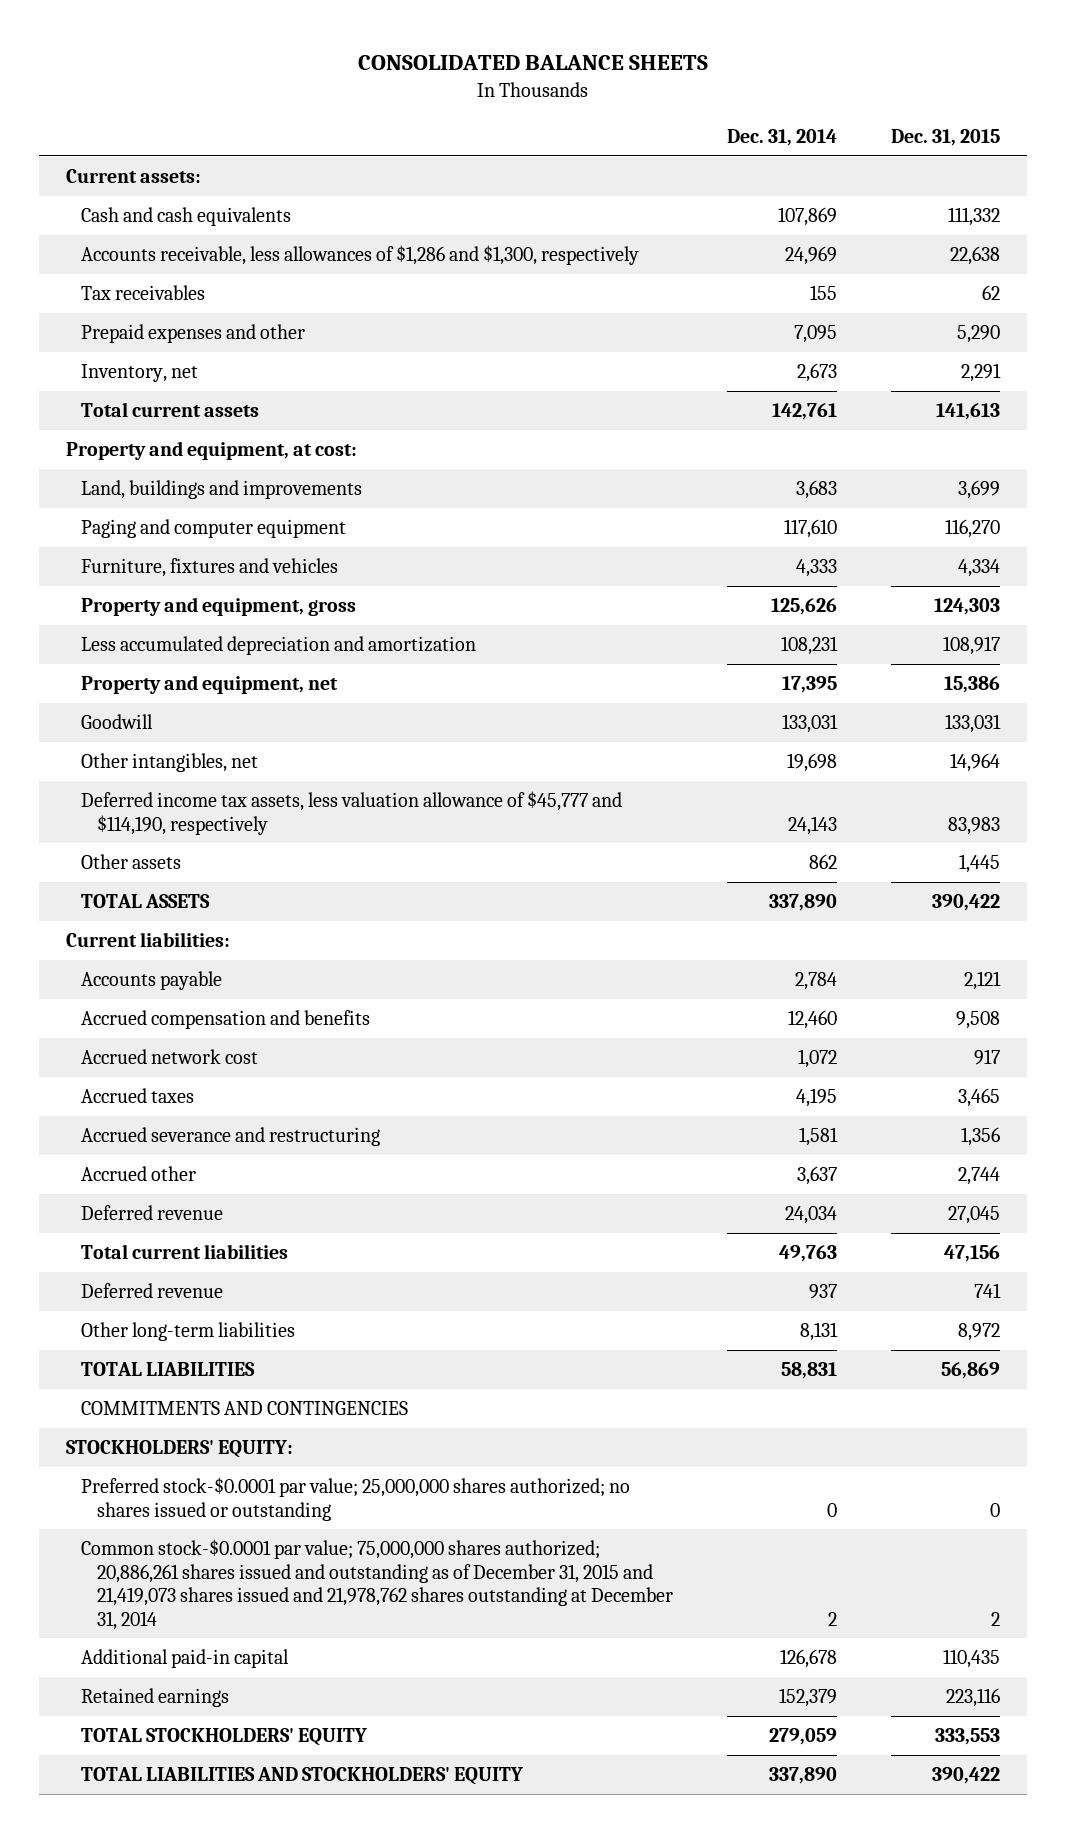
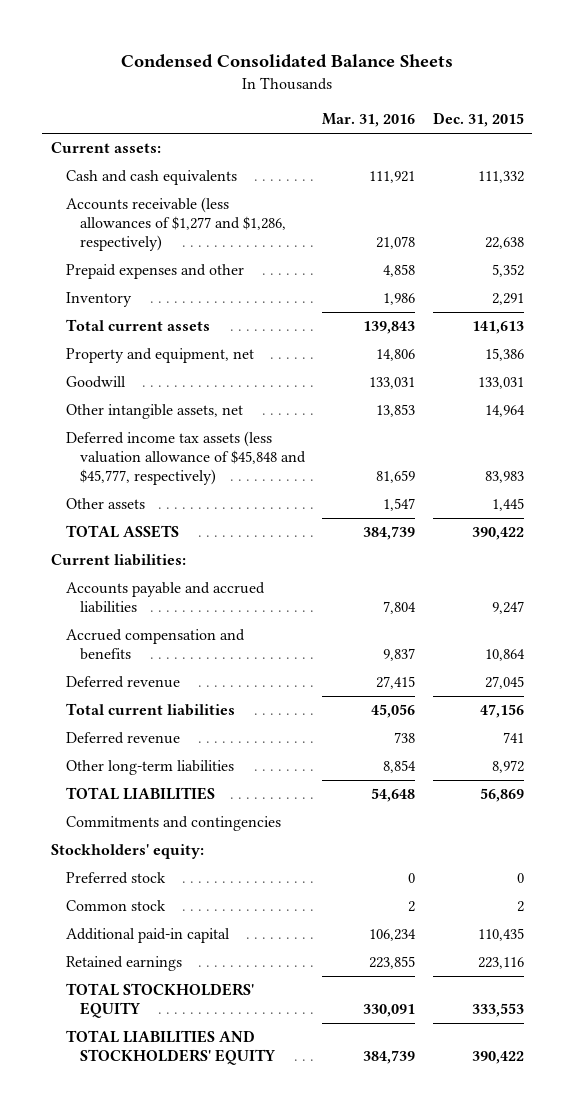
[357,54,708,70] CONSOLIDATED BALANCE SHEETS -> [121,54,454,69] Condensed Consolidated Balance Sheets
[726,129,837,147] Dec. 31, 2014 -> none
none -> [322,113,416,128] Mar. 31, 2016
[81,285,206,301] Tax receivables -> none
[81,245,640,266] Accounts receivable, less allowances of $1,286 and $1,300, respectively -> [65,197,287,252] Accounts receivable (less allowances of $1,277 and $1,286, respectively)
[956,325,1000,344] 5,290 -> [491,264,524,278] 5,352
[81,364,199,383] Inventory, net -> [65,292,132,308] Inventory
[65,441,357,461] Property and equipment, at cost: -> none
[81,480,363,500] Land, buildings and improvements -> none
[81,519,347,539] Paging and computer equipment -> none
[81,558,339,578] Furniture, fixtures and vehicles -> none
[81,597,357,617] Property and equipment, gross -> none
[81,636,477,656] Less accumulated depreciation and amortization -> none
[81,753,259,773] Other intangibles, net -> [65,404,243,420] Other intangible assets, net
[81,791,623,835] Deferred income tax assets, less valuation allowance of $45,777 and $114,190, respectively -> [65,431,307,486] Deferred income tax assets (less valuation allowance of $45,848 and $45,777, respectively)
[81,971,223,991] Accounts payable -> none
[81,1049,259,1065] Accrued network cost -> none
[81,1088,195,1104] Accrued taxes -> none
[81,1127,381,1147] Accrued severance and restructuring -> none
[81,1166,197,1182] Accrued other -> none
none -> [65,582,265,614] Accounts payable and accrued liabilities
[955,1011,1000,1030] 9,508 -> [484,649,525,662] 10,864
[81,1401,409,1416] COMMITMENTS AND CONTINGENCIES -> [65,816,281,832] Commitments and contingencies
[65,1440,293,1459] STOCKHOLDERS' EQUITY: -> [51,844,205,860] Stockholders' equity:
[81,1477,631,1521] Preferred stock-$0.0001 par value; 25,000,000 shares authorized; no shares issued or outstanding -> [65,872,166,885] Preferred stock
[81,1539,673,1631] Common stock-$0.0001 par value; 75,000,000 shares authorized; 20,886,261 shares issued and outstanding as of December 31, 2015 and 21,419,073 shares issued and 21,978,762 shares outstanding at December 31, 2014 -> [65,900,166,912] Common stock

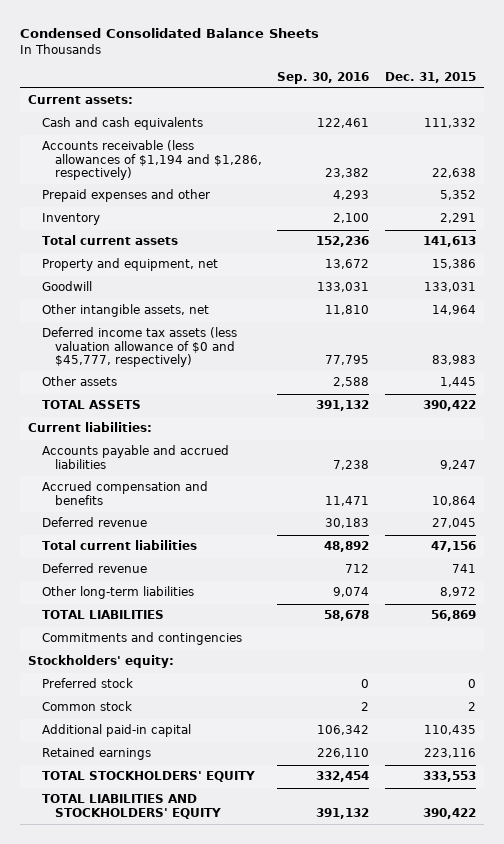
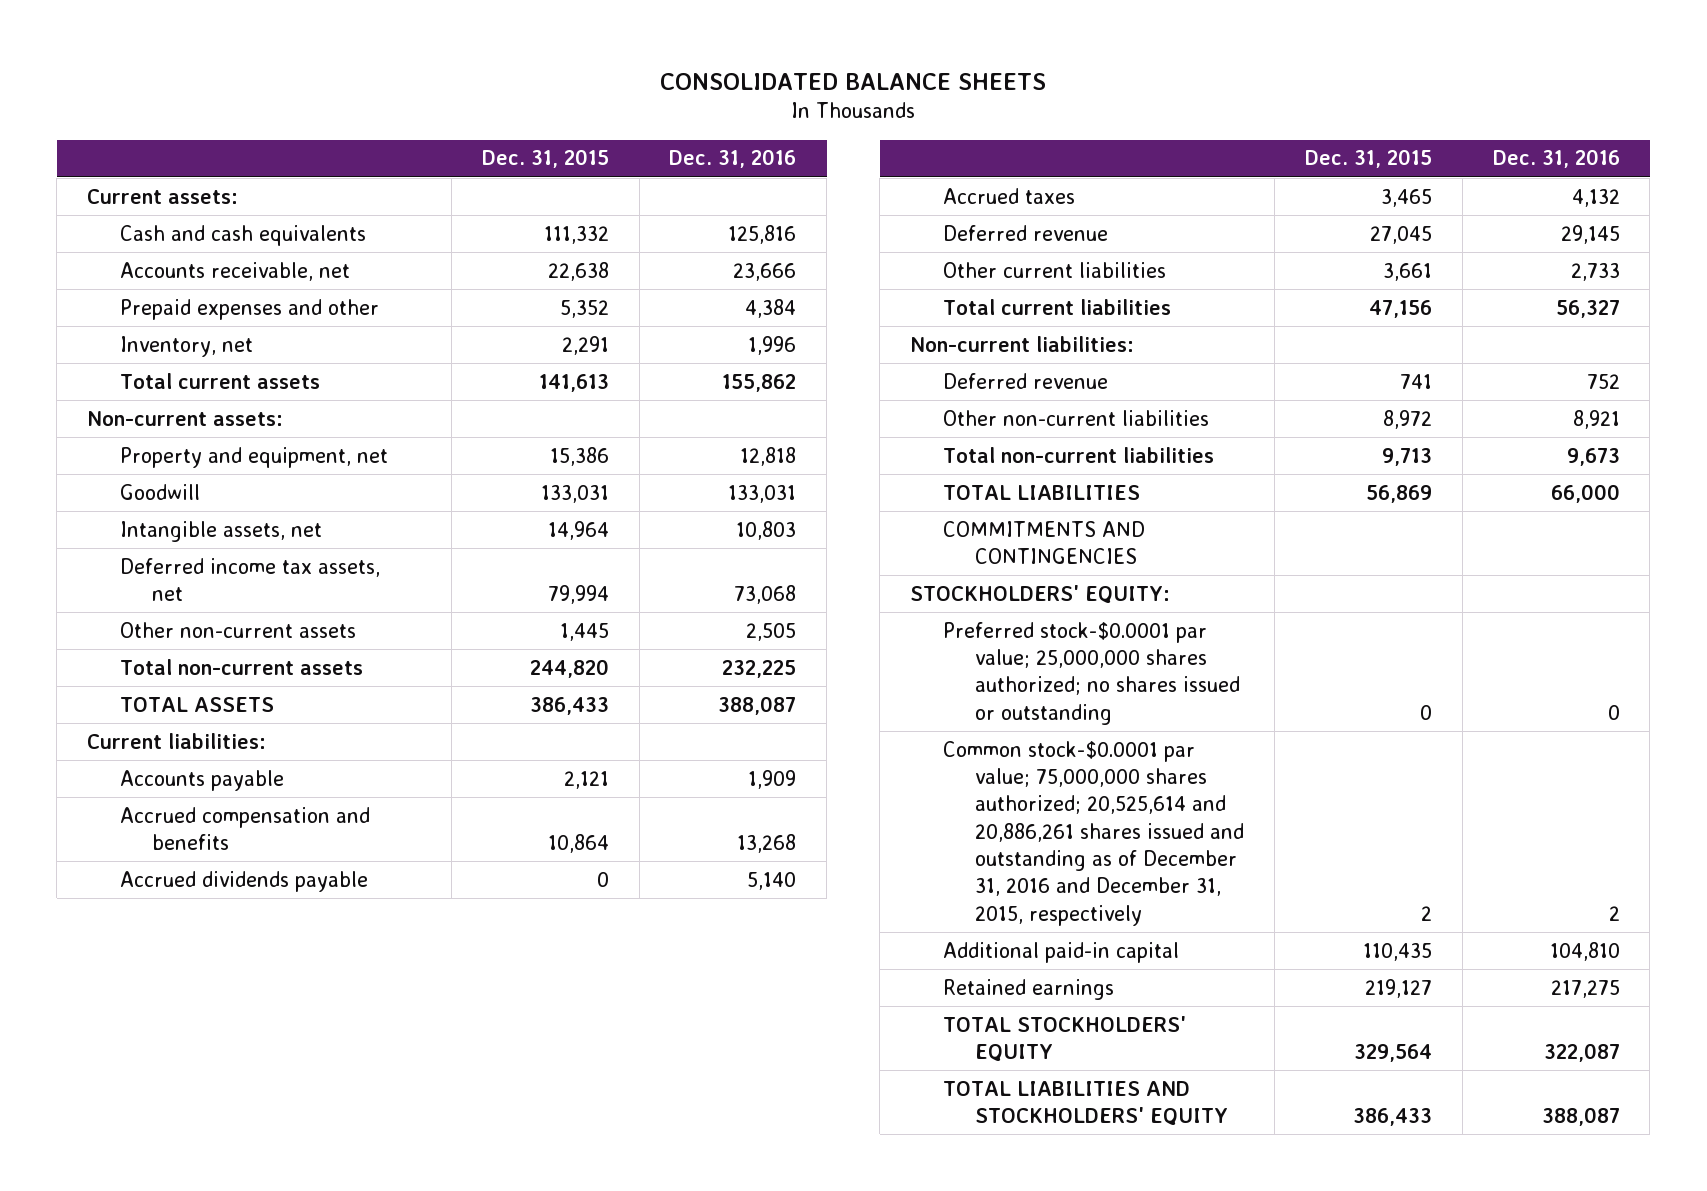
[20,28,320,39] Condensed Consolidated Balance Sheets -> [660,72,1047,90] CONSOLIDATED BALANCE SHEETS
[277,71,370,84] Sep. 30, 2016 -> none
none -> [669,149,797,169] Dec. 31, 2016
[41,140,262,181] Accounts receivable (less allowances of $1,194 and $1,286, respectively) -> [119,261,350,281] Accounts receivable, net
[41,213,100,226] Inventory -> [119,335,253,357] Inventory, net
none -> [87,410,284,426] Non-current assets:
[41,327,237,368] Deferred income tax assets (less valuation allowance of $0 and $45,777, respectively) -> none
[41,304,209,318] Other intangible assets, net -> [119,520,322,542] Intangible assets, net
none -> [119,557,380,602] Deferred income tax assets, net
[41,376,117,387] Other assets -> [119,621,356,638] Other non-current assets
none -> [119,658,363,675] Total non-current assets
[423,400,477,412] 390,422 -> [529,696,609,715] 386,433
[41,445,229,469] Accounts payable and accrued liabilities -> none
none -> [119,769,284,791] Accounts payable
none -> [119,870,368,892] Accrued dividends payable
none -> [942,187,1075,204] Accrued taxes
none -> [942,261,1166,278] Other current liabilities
none -> [910,335,1135,352] Non-current liabilities:
[41,586,194,600] Other long-term liabilities -> [942,409,1209,426] Other non-current liabilities
none -> [942,446,1214,463] Total non-current liabilities
[41,632,242,646] Commitments and contingencies -> [942,520,1145,565] COMMITMENTS AND CONTINGENCIES
[28,655,175,669] Stockholders' equity: -> [910,584,1171,604] STOCKHOLDERS' EQUITY:
[41,678,133,689] Preferred stock -> [942,621,1241,725] Preferred stock-$0.0001 par value; 25,000,000 shares authorized; no shares issued or outstanding
[41,701,132,712] Common stock -> [942,740,1245,926] Common stock-$0.0001 par value; 75,000,000 shares authorized; 20,525,614 and 20,886,261 shares issued and outstanding as of December 31, 2016 and December 31, 2015, respectively
[424,748,477,759] 223,116 -> [1364,978,1432,998] 219,127
[423,771,477,783] 333,553 -> [1353,1044,1432,1063] 329,564
[423,807,477,819] 390,422 -> [1352,1108,1432,1127] 386,433

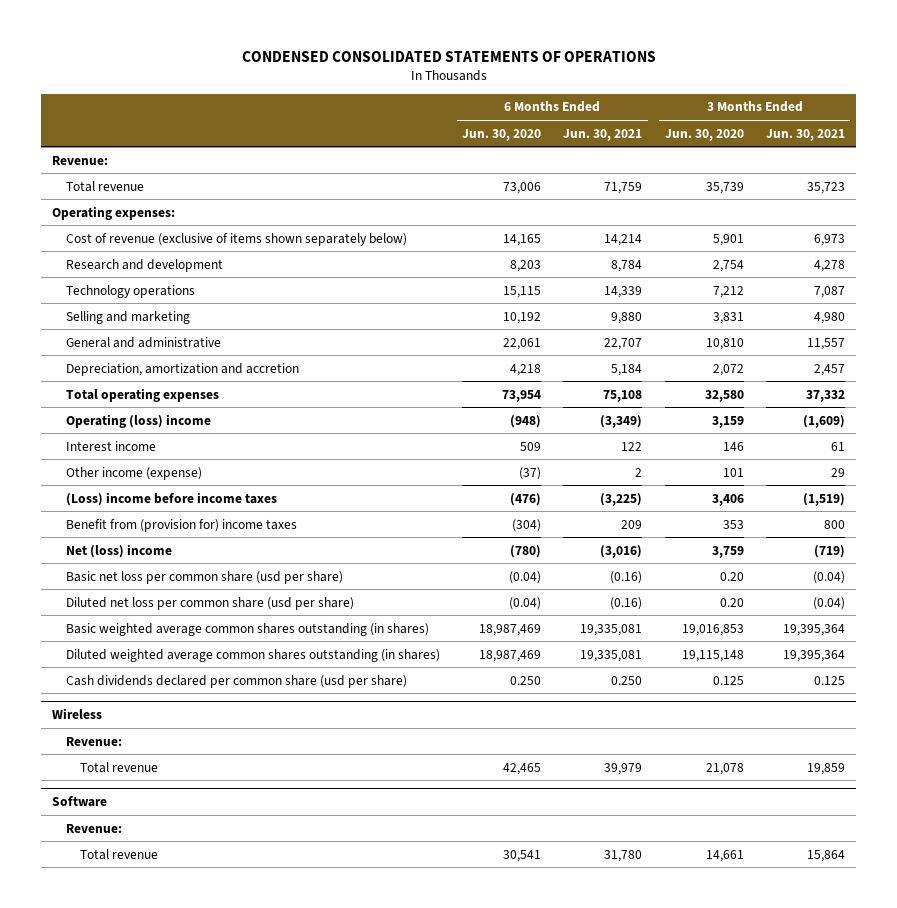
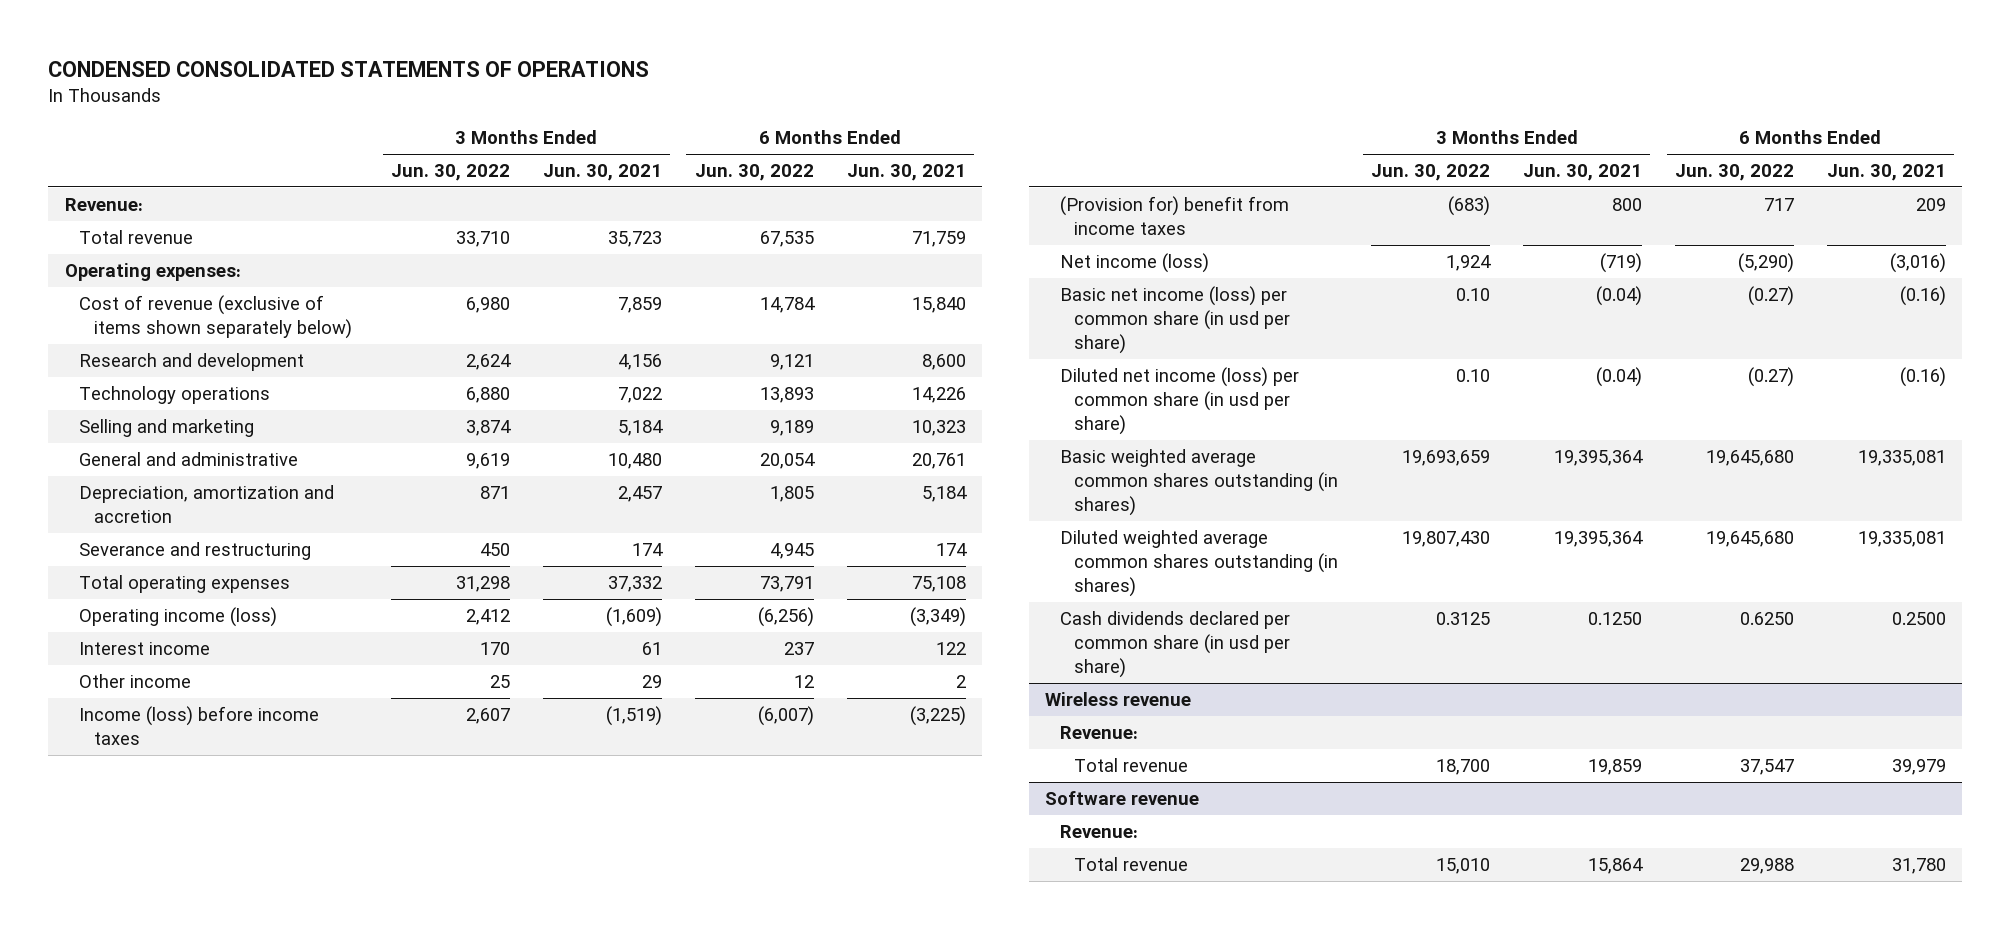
[462,128,542,141] Jun. 30, 2020 -> none
[664,128,744,141] Jun. 30, 2020 -> none
none -> [390,164,510,182] Jun. 30, 2022
none -> [694,164,814,182] Jun. 30, 2022
[604,233,643,246] 14,214 -> [911,297,966,314] 15,840
[813,233,845,246] 6,973 -> [617,297,662,314] 7,859
[611,259,643,272] 8,784 -> [921,354,966,371] 8,600
[813,259,845,272] 4,278 -> [617,354,662,371] 4,156
[604,285,643,298] 14,339 -> [911,387,966,404] 14,226
[813,285,845,298] 7,087 -> [617,387,662,404] 7,022
[611,311,643,324] 9,880 -> [911,420,966,437] 10,323
[813,311,845,324] 4,980 -> [617,420,663,437] 5,184
[604,337,643,350] 22,707 -> [911,453,966,470] 20,761
[806,337,845,350] 11,557 -> [607,453,662,470] 10,480
none -> [79,542,312,561] Severance and restructuring
[66,413,212,428] Operating (loss) income -> [79,607,278,628] Operating income (loss)
[66,466,203,480] Other income (expense) -> [79,674,192,689] Other income
[66,491,278,506] (Loss) income before income taxes -> [79,706,320,745] Income (loss) before income taxes
[66,518,298,532] Benefit from (provision for) income taxes -> [1059,196,1289,235] (Provision for) benefit from income taxes
[66,543,173,558] Net (loss) income -> [1059,253,1209,274] Net income (loss)
[66,570,344,584] Basic net loss per common share (usd per share) -> [1059,286,1291,354] Basic net income (loss) per common share (in usd per share)
[66,596,355,610] Diluted net loss per common share (usd per share) -> [1059,367,1299,435] Diluted net income (loss) per common share (in usd per share)
[66,674,408,688] Cash dividends declared per common share (usd per share) -> [1059,611,1291,678] Cash dividends declared per common share (in usd per share)
[611,675,643,685] 0.250 -> [1891,612,1946,626] 0.2500
[813,675,845,685] 0.125 -> [1588,612,1643,626] 0.1250
[52,708,103,720] Wireless -> [1045,692,1192,707] Wireless revenue
[52,796,108,808] Software -> [1045,791,1200,806] Software revenue

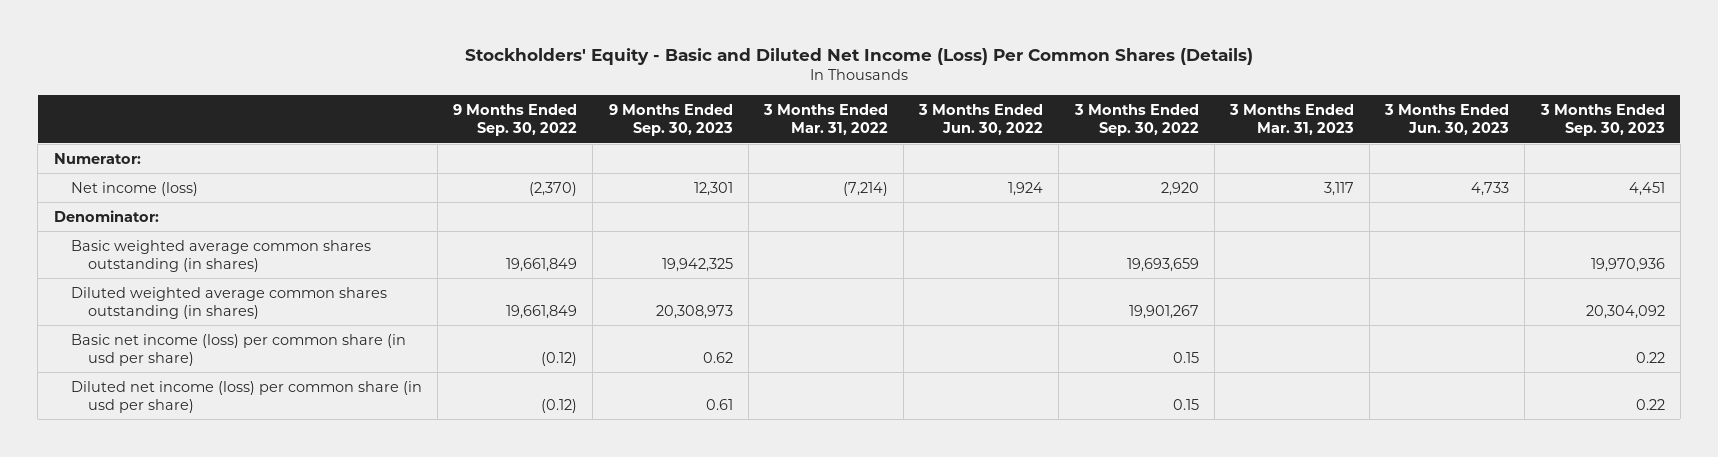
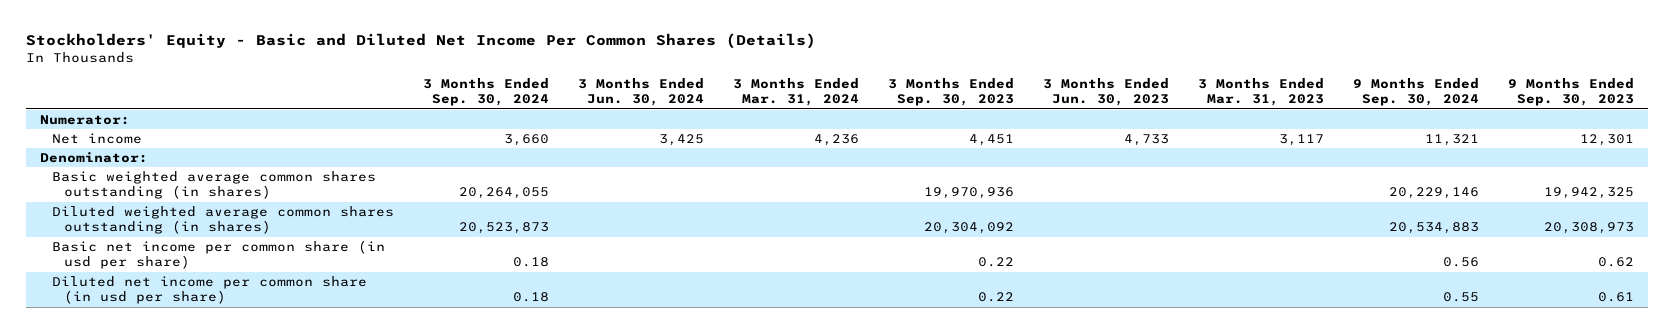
[465,47,1254,65] Stockholders' Equity - Basic and Diluted Net Income (Loss) Per Common Shares (Details) -> [25,32,816,49] Stockholders' Equity - Basic and Diluted Net Income Per Common Shares (Details)
[453,103,578,137] 9 Months Ended Sep. 30, 2022 -> none
[762,103,888,136] 3 Months Ended Mar. 31, 2022 -> none
[918,103,1044,136] 3 Months Ended Jun. 30, 2022 -> none
[1073,103,1199,137] 3 Months Ended Sep. 30, 2022 -> none
none -> [422,77,549,107] 3 Months Ended Sep. 30, 2024
none -> [577,77,704,107] 3 Months Ended Jun. 30, 2024
none -> [732,77,859,107] 3 Months Ended Mar. 31, 2024
none -> [1352,77,1479,107] 9 Months Ended Sep. 30, 2024
[70,181,198,196] Net income (loss) -> [51,132,142,144] Net income
[70,333,406,366] Basic net income (loss) per common share (in usd per share) -> [51,239,385,270] Basic net income per common share (in usd per share)
[70,380,422,413] Diluted net income (loss) per common share (in usd per share) -> [51,275,367,305] Diluted net income per common share (in usd per share)

